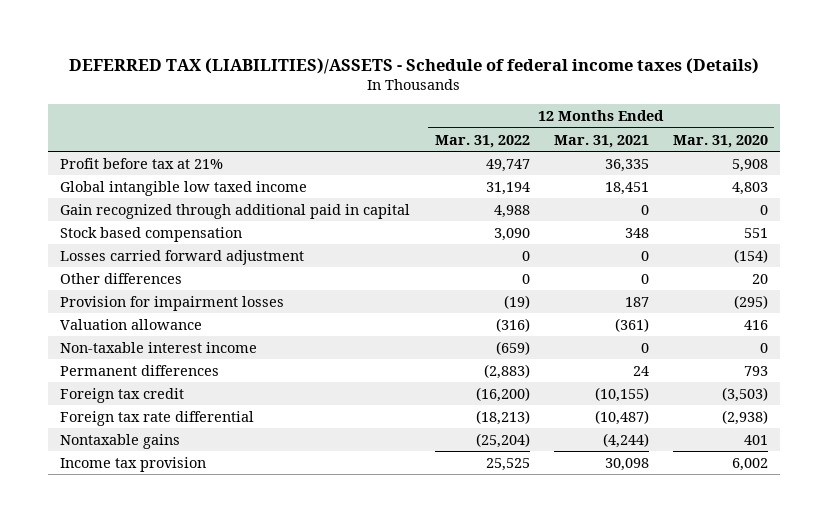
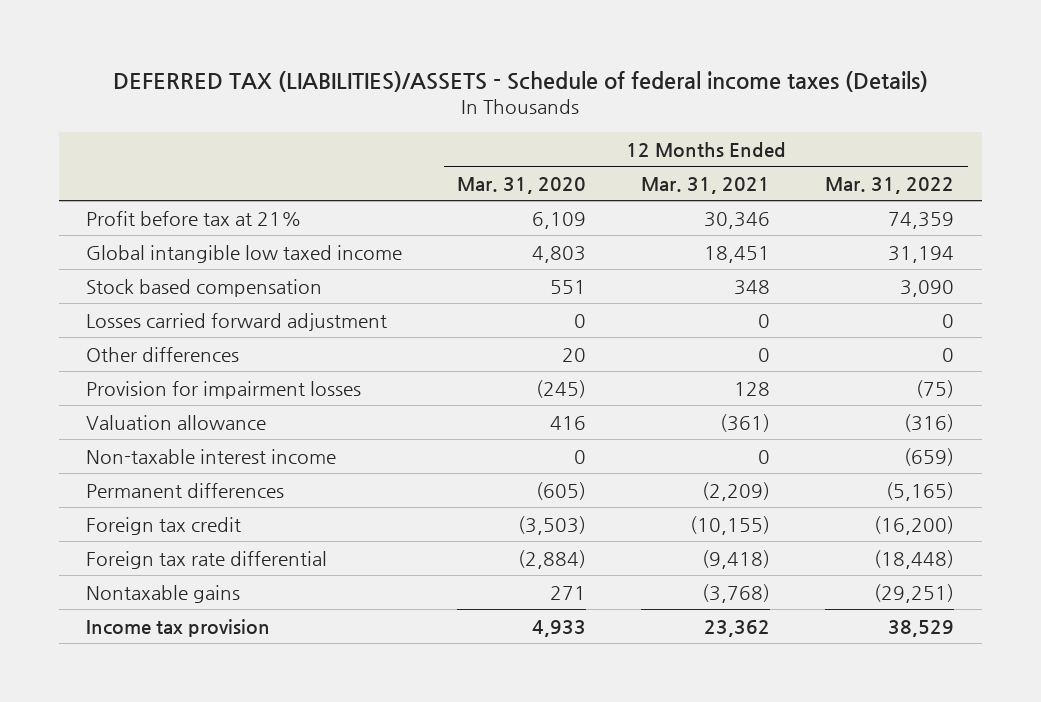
[485,158,530,172] 49,747 -> [888,211,955,229] 74,359
[604,158,649,172] 36,335 -> [704,211,771,229] 30,346
[731,158,768,172] 5,908 -> [532,211,587,229] 6,109
[60,203,411,219] Gain recognized through additional paid in capital -> none
[733,248,768,263] (154) -> [574,313,587,328] 0
[503,294,530,309] (19) -> [916,379,955,398] (75)
[624,296,649,307] 187 -> [734,381,771,396] 128
[733,294,768,309] (295) -> [536,379,587,398] (245)
[483,363,530,379] (2,883) -> [886,481,955,501] (5,165)
[632,365,649,376] 24 -> [702,481,771,501] (2,209)
[743,365,768,376] 793 -> [536,481,587,500] (605)
[475,409,530,425] (18,213) -> [874,549,955,569] (18,448)
[594,409,649,425] (10,487) -> [702,549,771,569] (9,418)
[721,409,768,425] (2,938) -> [518,549,587,569] (2,884)
[475,432,530,448] (25,204) -> [874,583,955,603] (29,251)
[602,432,649,448] (4,244) -> [702,583,771,603] (3,768)
[743,434,768,445] 401 -> [550,585,587,600] 271
[485,457,530,471] 25,525 -> [888,619,955,637] 38,529
[604,457,649,471] 30,098 -> [704,619,771,637] 23,362
[731,457,768,471] 6,002 -> [532,619,587,637] 4,933

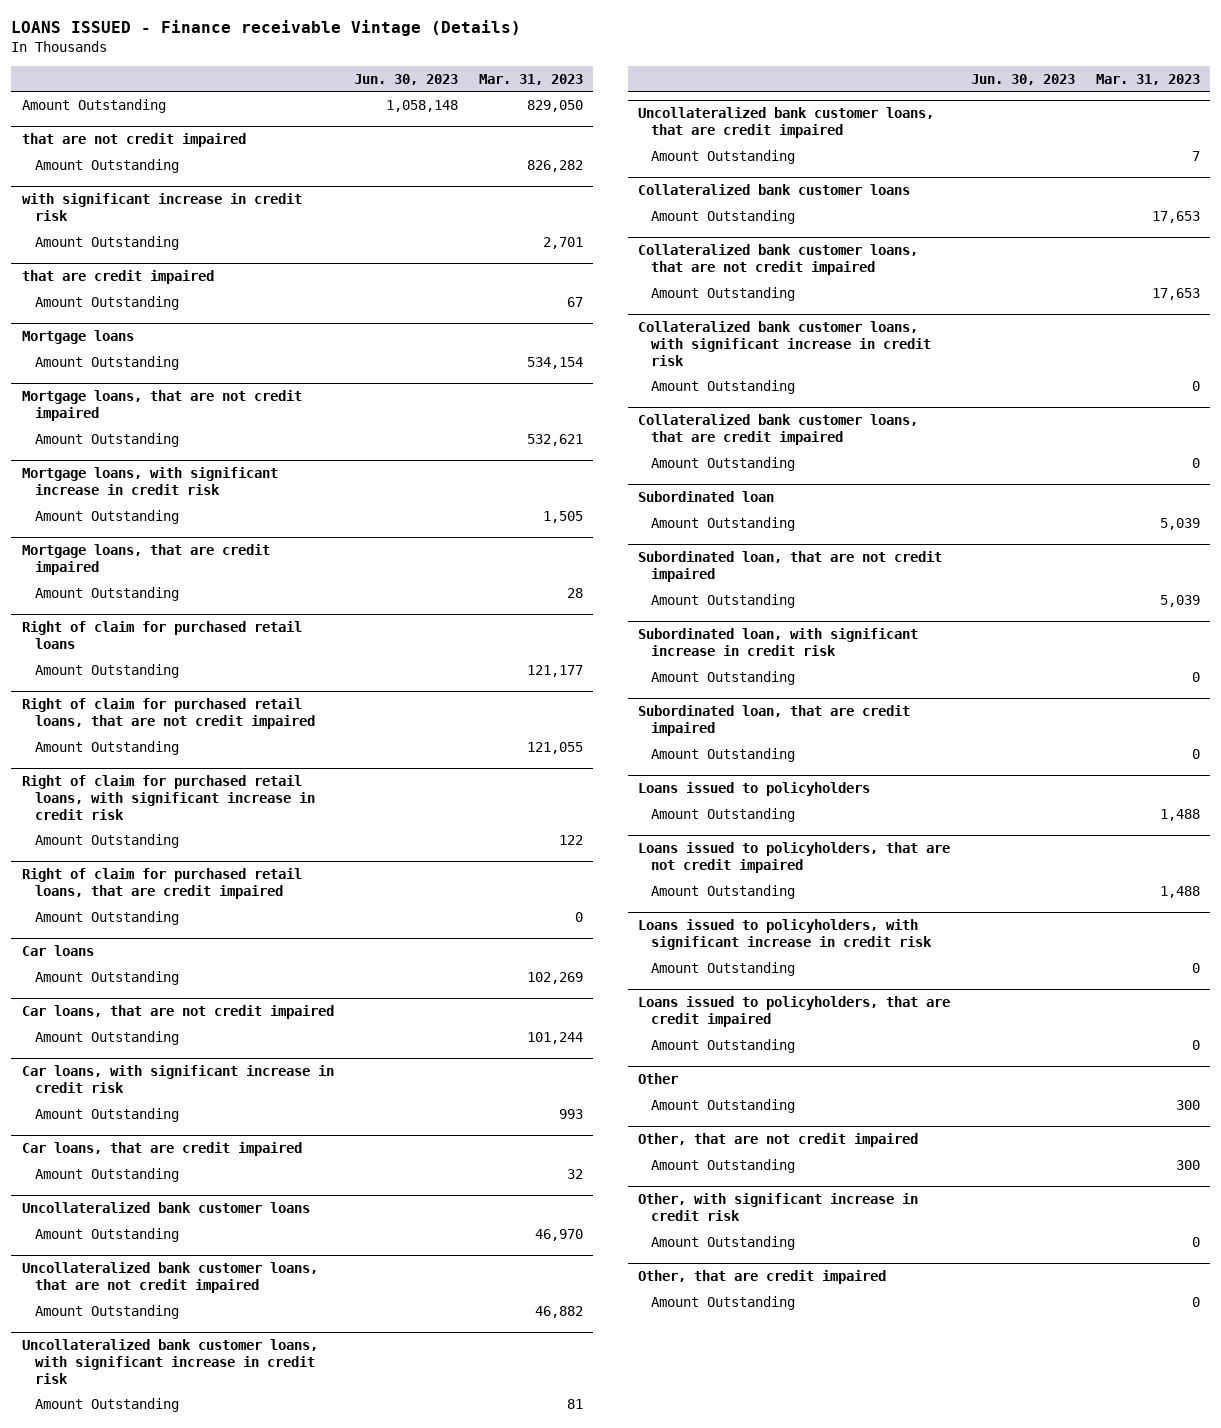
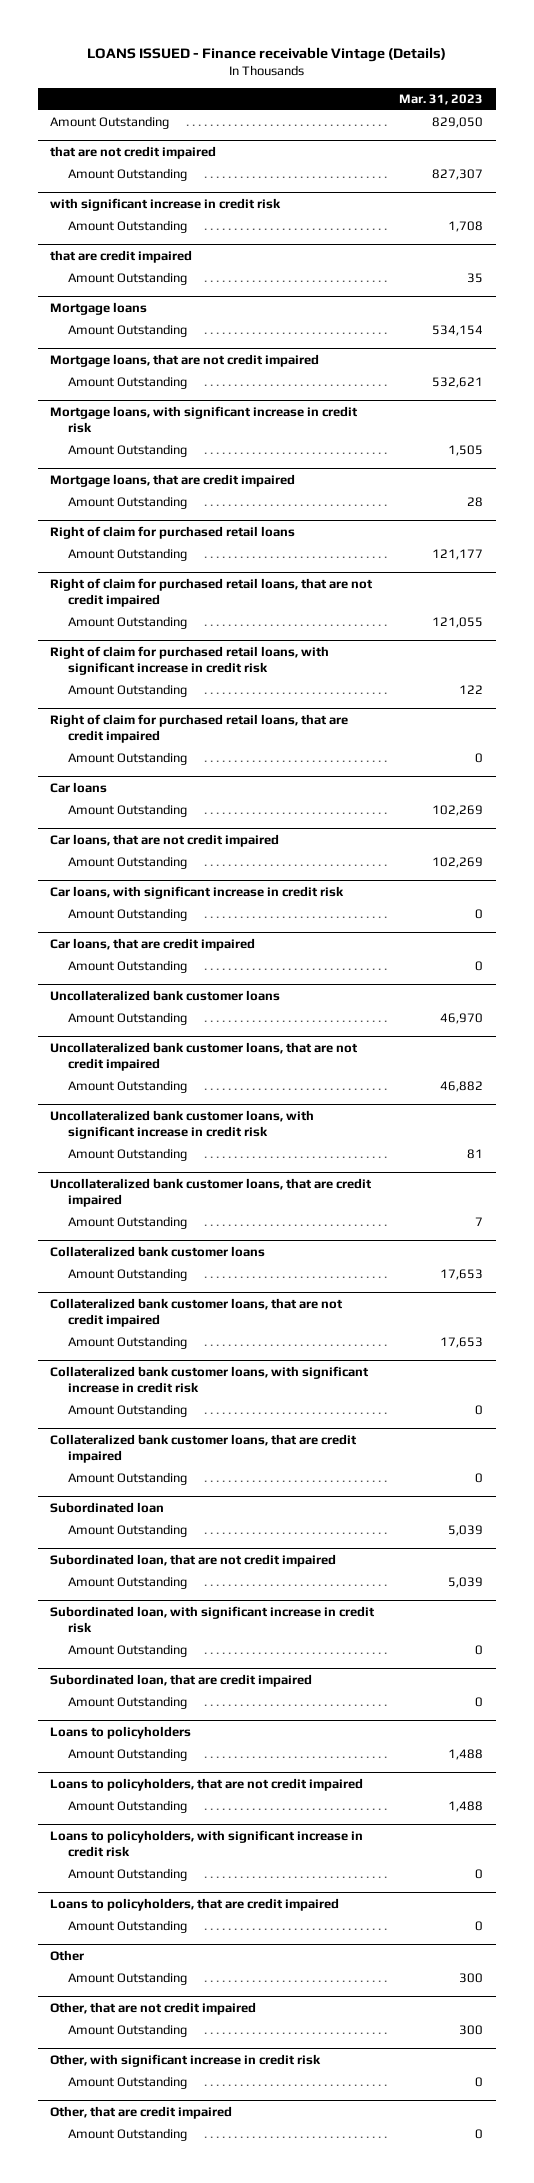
[354,73,459,85] Jun. 30, 2023 -> none
[526,159,583,172] 826,282 -> [432,169,484,181] 827,307
[542,236,583,249] 2,701 -> [448,221,484,233] 1,708
[566,296,583,307] 67 -> [467,273,484,284] 35
[526,1031,583,1044] 101,244 -> [432,857,484,869] 102,269
[558,1108,583,1119] 993 -> [475,909,484,920] 0
[566,1168,583,1179] 32 -> [475,961,484,972] 0
[638,782,871,797] Loans issued to policyholders -> [50,1726,192,1740] Loans to policyholders
[638,842,951,873] Loans issued to policyholders, that are not credit impaired -> [50,1778,364,1792] Loans to policyholders, that are not credit impaired
[638,919,933,950] Loans issued to policyholders, with significant increase in credit risk -> [50,1830,364,1858] Loans to policyholders, with significant increase in credit risk
[638,996,951,1027] Loans issued to policyholders, that are credit impaired -> [50,1898,340,1912] Loans to policyholders, that are credit impaired

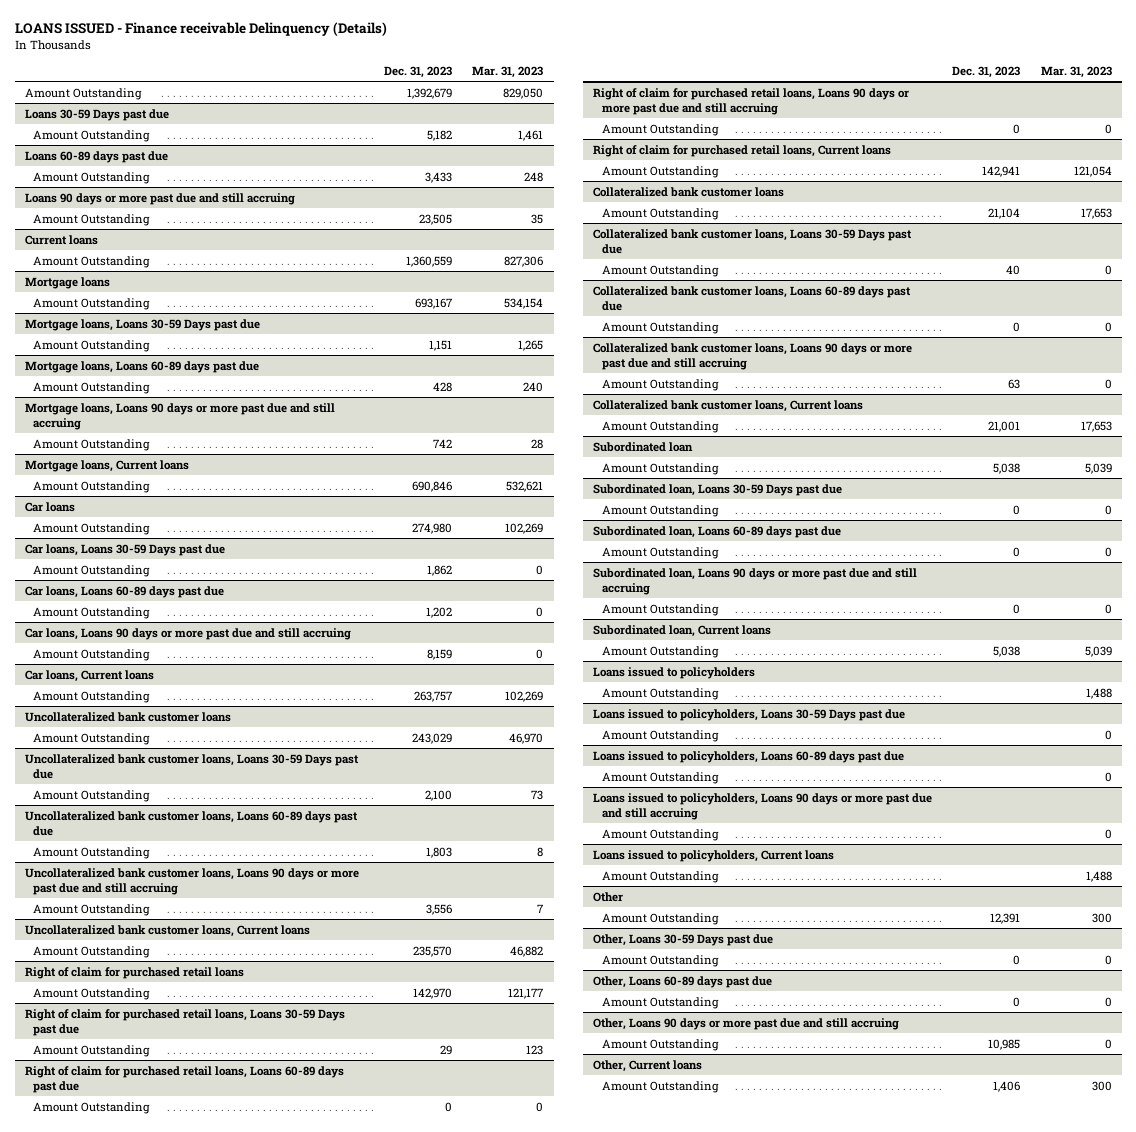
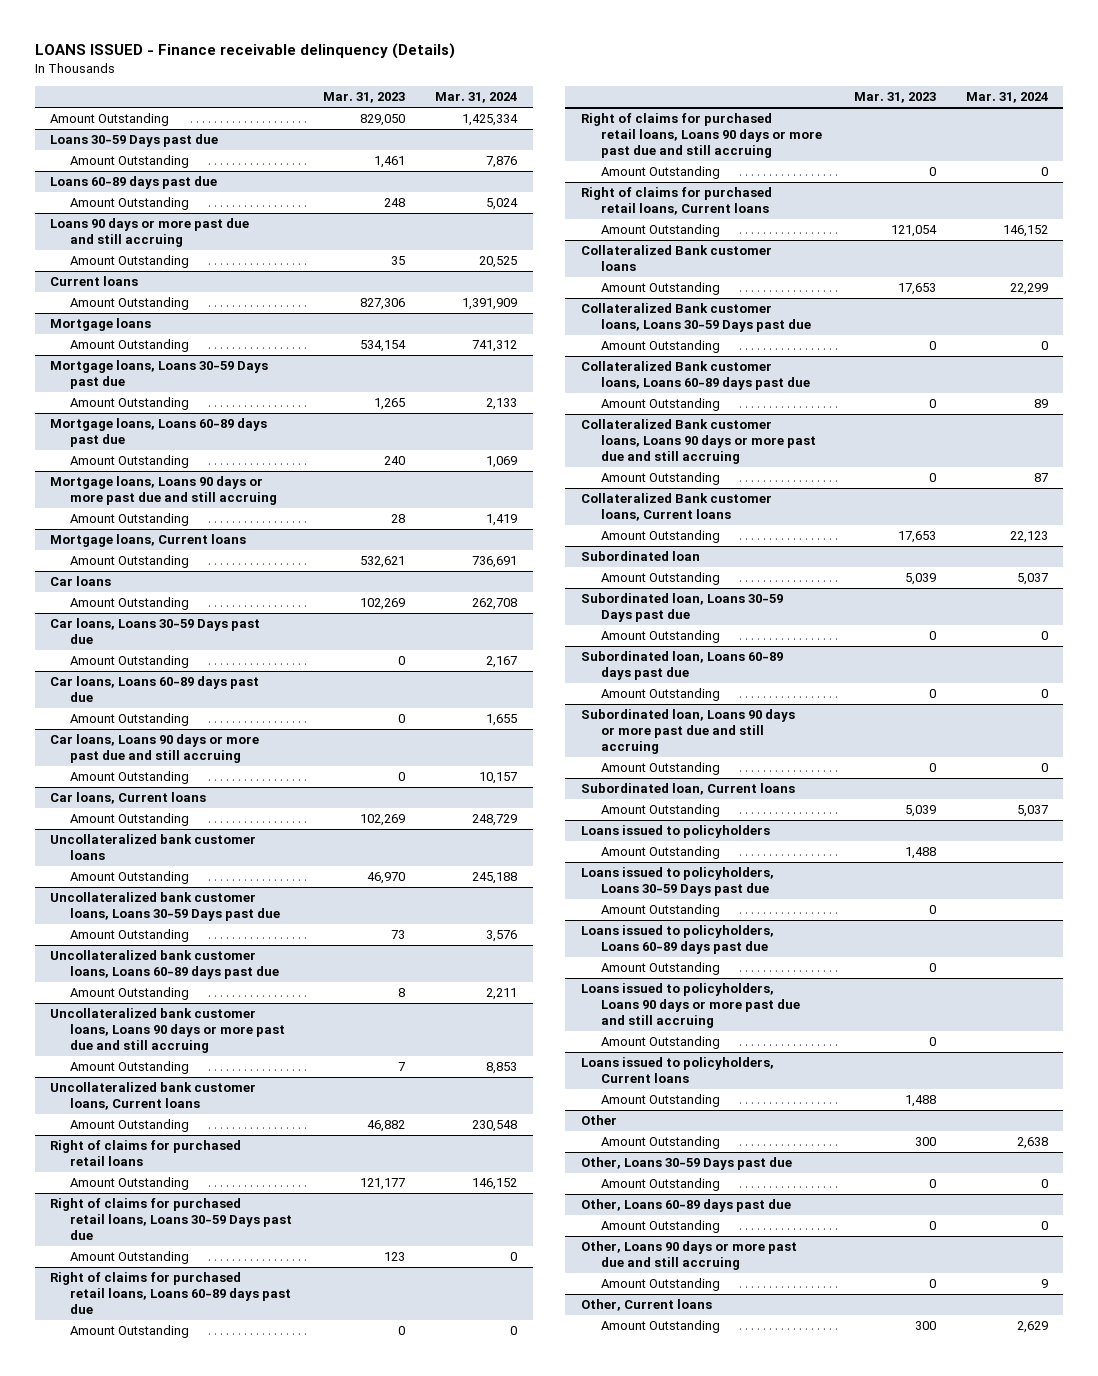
[14,21,387,36] LOANS ISSUED - Finance receivable Delinquency (Details) -> [34,43,455,60] LOANS ISSUED - Finance receivable delinquency (Details)
[384,66,453,79] Dec. 31, 2023 -> none
none -> [435,92,518,104] Mar. 31, 2024
[24,966,244,979] Right of claim for purchased retail loans -> [49,1140,241,1167] Right of claims for purchased retail loans
[24,1008,345,1036] Right of claim for purchased retail loans, Loans 30-59 Days past due -> [49,1198,293,1240] Right of claims for purchased retail loans, Loans 30-59 Days past due
[24,1065,344,1093] Right of claim for purchased retail loans, Loans 60-89 days past due -> [49,1272,292,1314] Right of claims for purchased retail loans, Loans 60-89 days past due
[592,87,909,115] Right of claim for purchased retail loans, Loans 90 days or more past due and still accruing -> [580,113,822,158] Right of claims for purchased retail loans, Loans 90 days or more past due and still accruing
[592,144,891,157] Right of claim for purchased retail loans, Current loans -> [580,187,772,216] Right of claims for purchased retail loans, Current loans
[592,186,784,197] Collateralized bank customer loans -> [580,245,772,272] Collateralized Bank customer loans
[592,228,912,254] Collateralized bank customer loans, Loans 30-59 Days past due -> [580,303,811,333] Collateralized Bank customer loans, Loans 30-59 Days past due
[592,285,911,311] Collateralized bank customer loans, Loans 60-89 days past due -> [580,361,810,391] Collateralized Bank customer loans, Loans 60-89 days past due
[592,342,912,370] Collateralized bank customer loans, Loans 90 days or more past due and still accruing -> [580,419,816,464] Collateralized Bank customer loans, Loans 90 days or more past due and still accruing
[592,399,863,412] Collateralized bank customer loans, Current loans -> [580,493,772,522] Collateralized Bank customer loans, Current loans

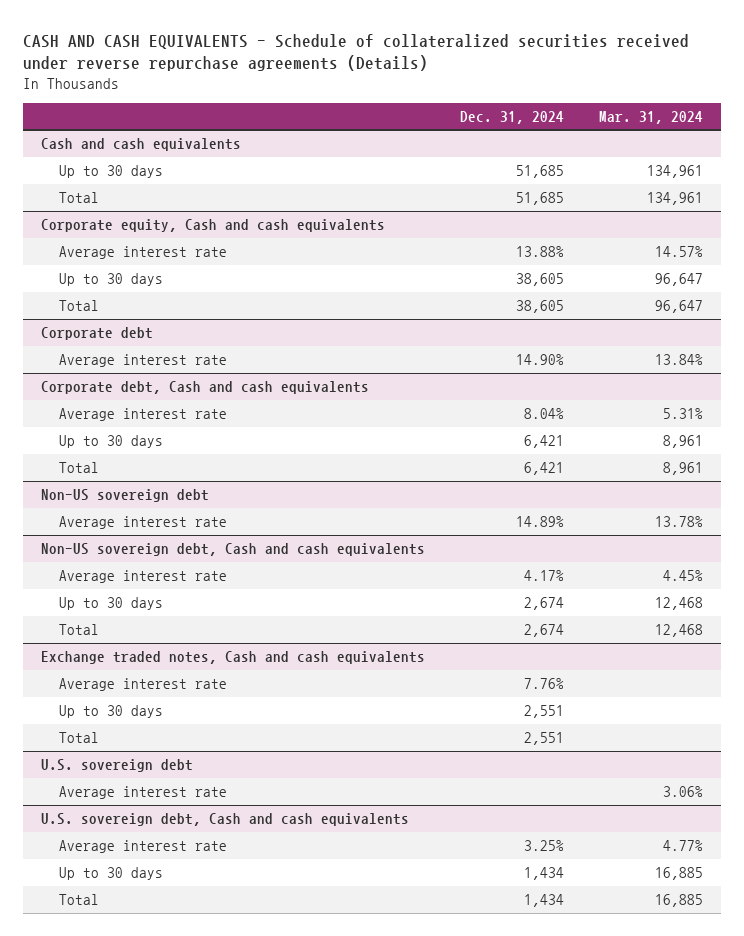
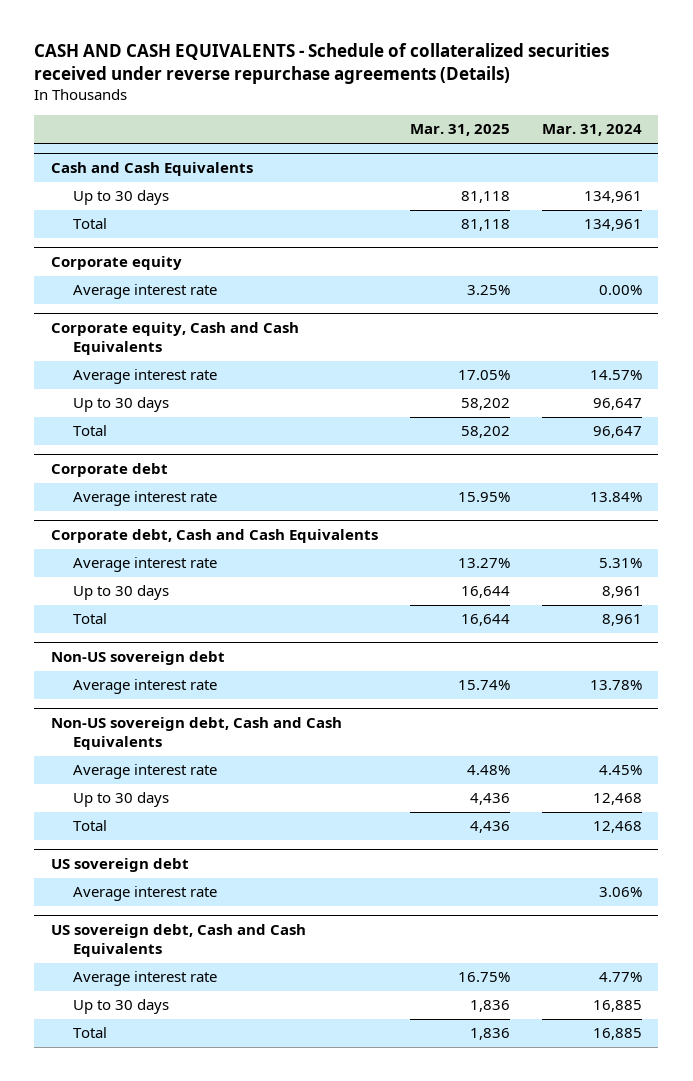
[460,110,565,124] Dec. 31, 2024 -> none
none -> [409,124,510,137] Mar. 31, 2025
[40,138,241,152] Cash and cash equivalents -> [50,161,253,176] Cash and Cash Equivalents
none -> [50,255,182,270] Corporate equity
none -> [73,284,218,300] Average interest rate
[40,219,385,233] Corporate equity, Cash and cash equivalents -> [50,321,299,356] Corporate equity, Cash and Cash Equivalents
[40,381,369,395] Corporate debt, Cash and cash equivalents -> [50,528,378,543] Corporate debt, Cash and Cash Equivalents
[40,543,425,557] Non-US sovereign debt, Cash and cash equivalents -> [50,716,342,751] Non-US sovereign debt, Cash and Cash Equivalents
[40,651,425,665] Exchange traded notes, Cash and cash equivalents -> none
[58,678,227,692] Average interest rate -> none
[58,705,163,719] Up to 30 days -> none
[58,732,99,744] Total -> none
[40,759,193,773] U.S. sovereign debt -> [50,857,189,872] US sovereign debt
[40,813,409,827] U.S. sovereign debt, Cash and cash equivalents -> [50,923,306,958] US sovereign debt, Cash and Cash Equivalents

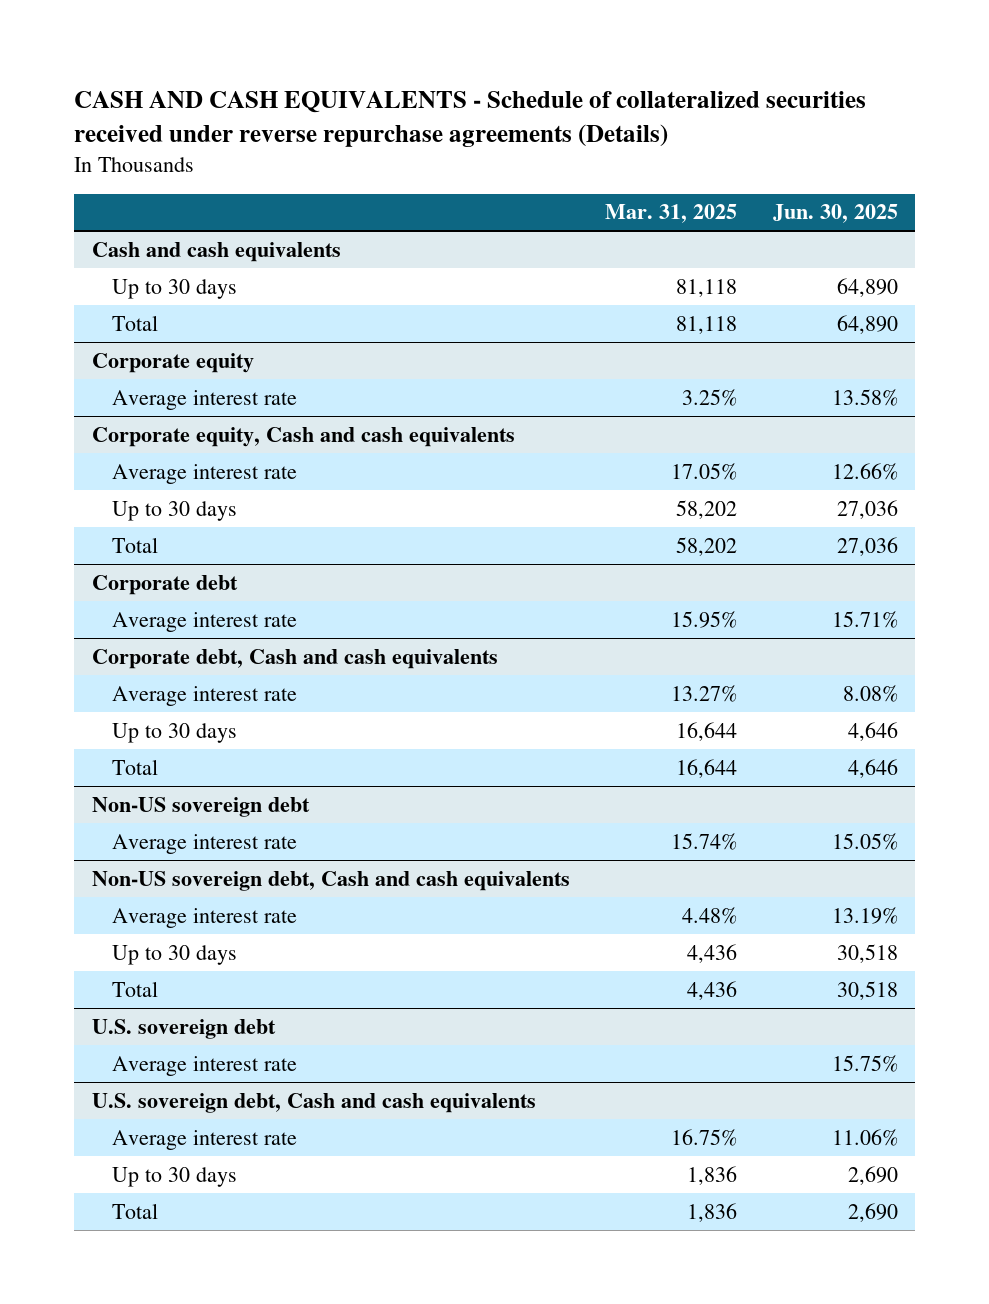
[542,124,643,137] Mar. 31, 2024 -> none
none -> [772,204,898,224] Jun. 30, 2025
[50,161,253,176] Cash and Cash Equivalents -> [91,241,341,262] Cash and cash equivalents
[50,321,299,356] Corporate equity, Cash and Cash Equivalents -> [91,426,515,447] Corporate equity, Cash and cash equivalents
[50,528,378,543] Corporate debt, Cash and Cash Equivalents -> [91,648,498,669] Corporate debt, Cash and cash equivalents
[50,716,342,751] Non-US sovereign debt, Cash and Cash Equivalents -> [91,870,570,891] Non-US sovereign debt, Cash and cash equivalents
[50,857,189,872] US sovereign debt -> [91,1018,276,1039] U.S. sovereign debt
[50,923,306,958] US sovereign debt, Cash and Cash Equivalents -> [91,1092,536,1113] U.S. sovereign debt, Cash and cash equivalents

